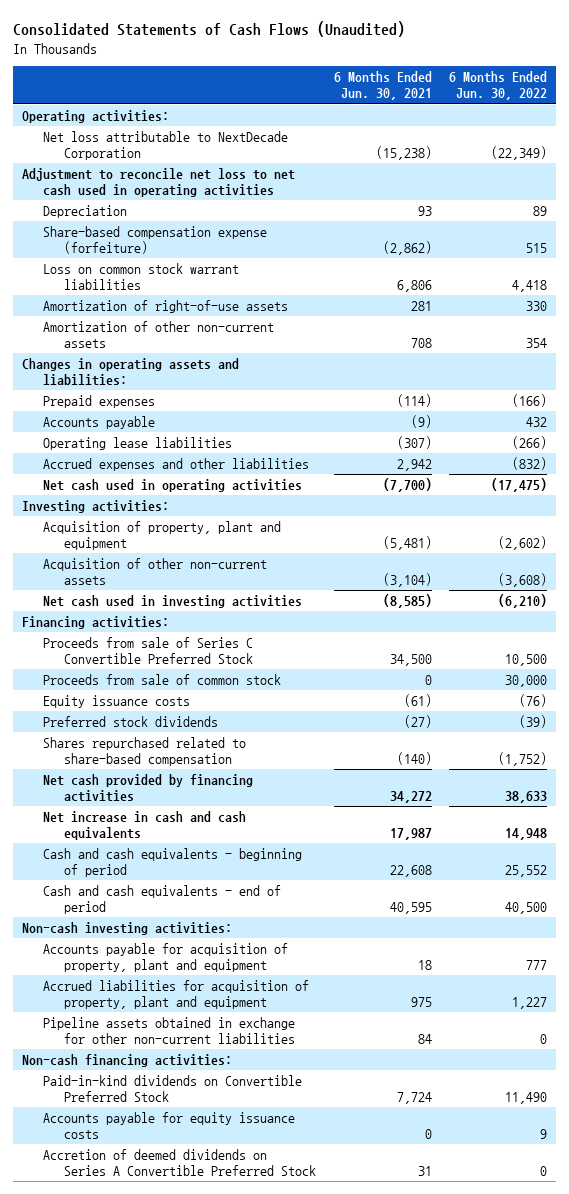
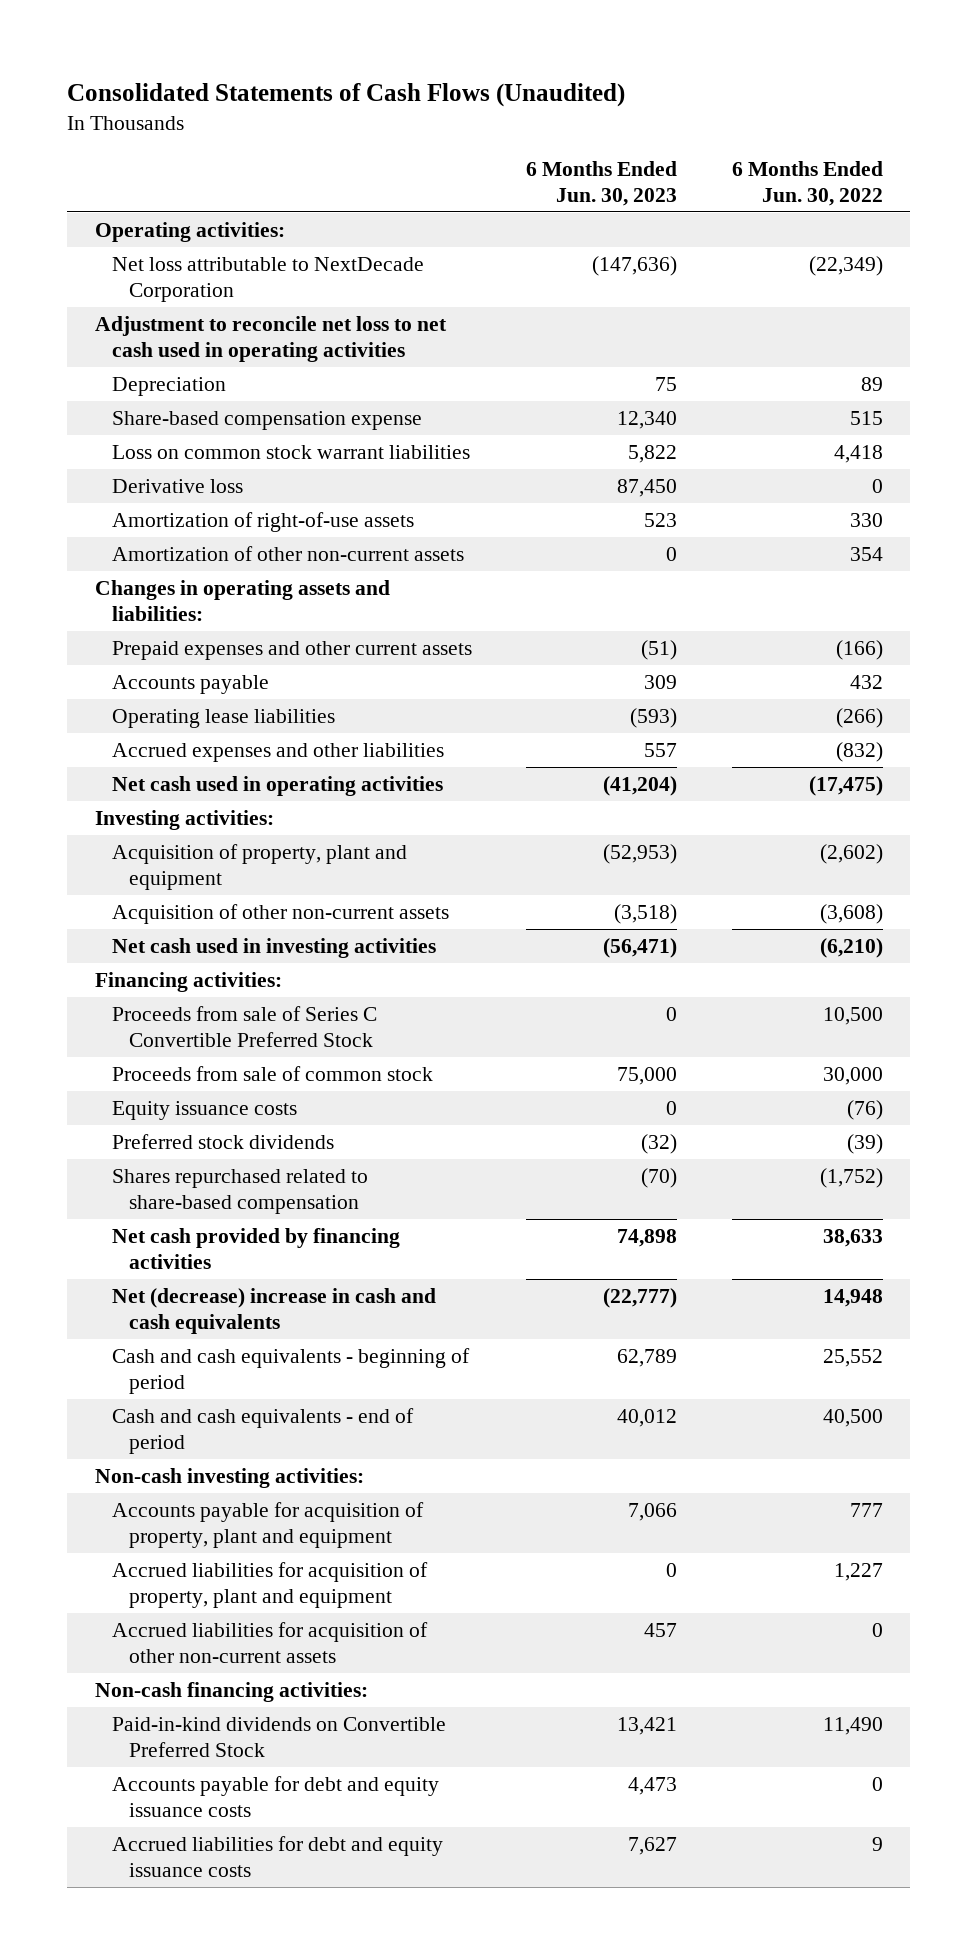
[333,71,432,101] 6 Months Ended Jun. 30, 2021 -> none
none -> [526,160,678,206] 6 Months Ended Jun. 30, 2023
[43,225,268,255] Share-based compensation expense (forfeiture) -> [111,411,422,431] Share-based compensation expense
none -> [111,479,243,494] Derivative loss
[43,394,156,408] Prepaid expenses -> [111,641,472,661] Prepaid expenses and other current assets
[43,810,247,841] Net increase in cash and cash equivalents -> [111,1288,436,1335] Net (decrease) increase in cash and cash equivalents
[43,1016,296,1045] Pipeline assets obtained in exchange for other non-current liabilities -> none
none -> [111,1622,428,1664] Accrued liabilities for acquisition of other non-current assets
[43,1148,317,1177] Accretion of deemed dividends on Series A Convertible Preferred Stock -> none
[43,1111,296,1140] Accounts payable for equity issuance costs -> [111,1776,439,1818] Accounts payable for debt and equity issuance costs
[540,1129,548,1140] 9 -> [871,1777,883,1792] 0
none -> [111,1836,443,1878] Accrued liabilities for debt and equity issuance costs

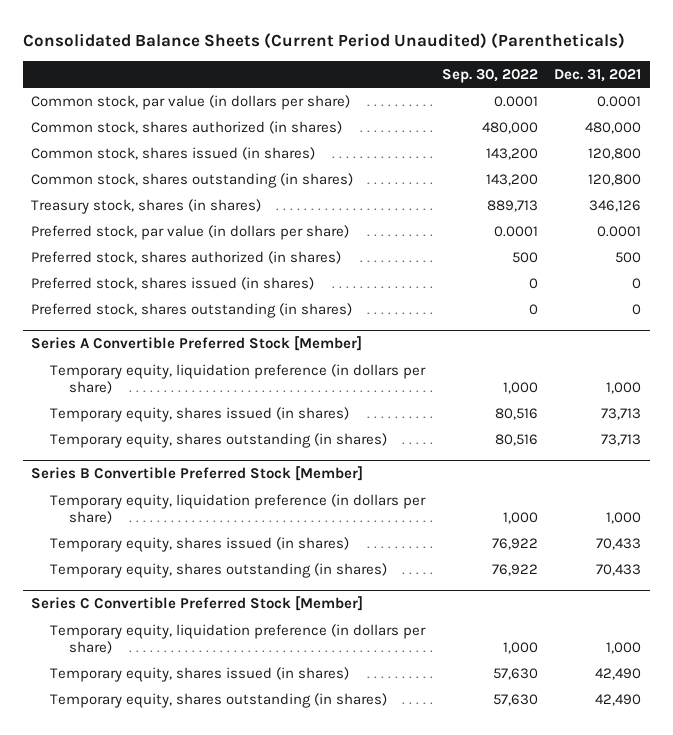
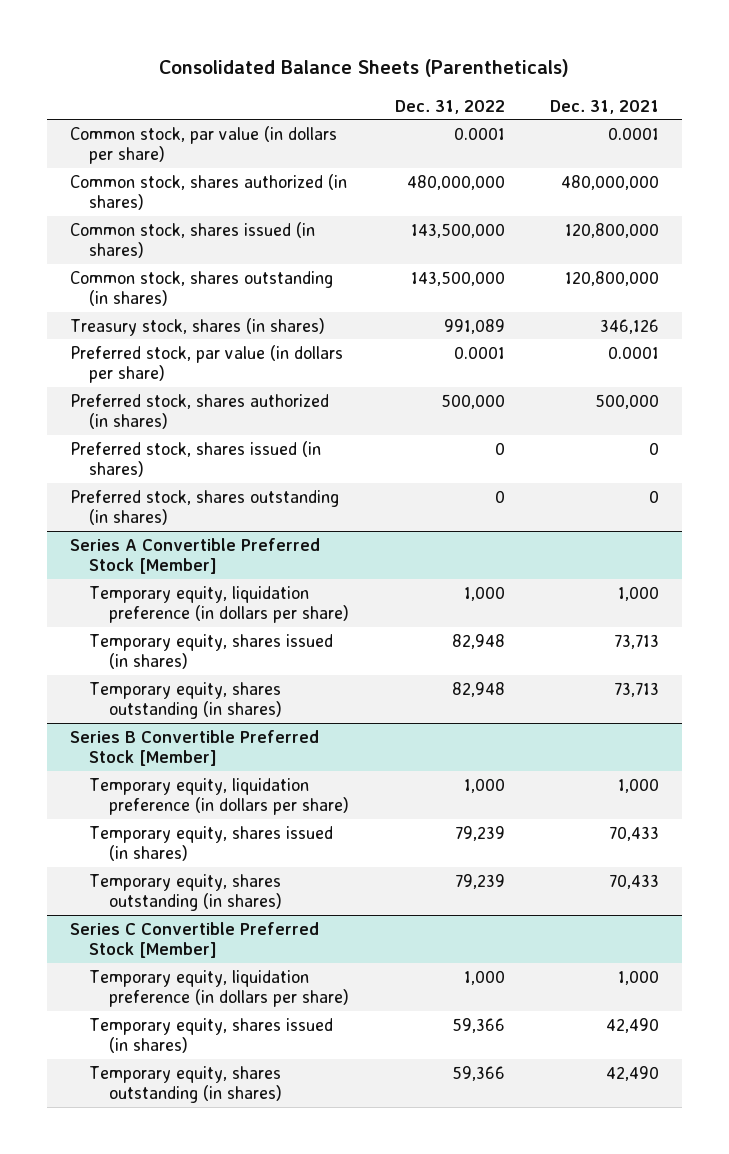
[23,33,626,50] Consolidated Balance Sheets (Current Period Unaudited) (Parentheticals) -> [159,59,570,78] Consolidated Balance Sheets (Parentheticals)
[441,68,538,83] Sep. 30, 2022 -> none
none -> [394,99,505,114] Dec. 31, 2022
[585,121,642,134] 480,000 -> [560,174,659,190] 480,000,000
[588,147,642,160] 120,800 -> [564,222,659,238] 120,800,000
[588,173,642,186] 120,800 -> [564,270,659,286] 120,800,000
[615,251,642,263] 500 -> [594,393,659,409] 500,000

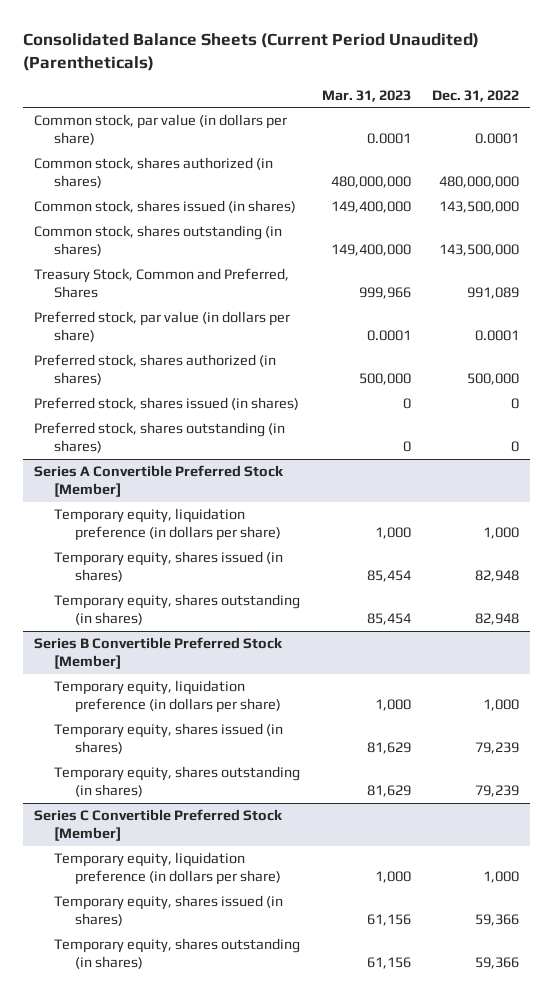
[159,59,570,78] Consolidated Balance Sheets (Parentheticals) -> [22,33,479,72] Consolidated Balance Sheets (Current Period Unaudited) (Parentheticals)
[549,99,659,114] Dec. 31, 2021 -> none
none -> [321,89,411,102] Mar. 31, 2023
[69,317,325,336] Treasury stock, shares (in shares) -> [33,268,289,298] Treasury Stock, Common and Preferred, Shares

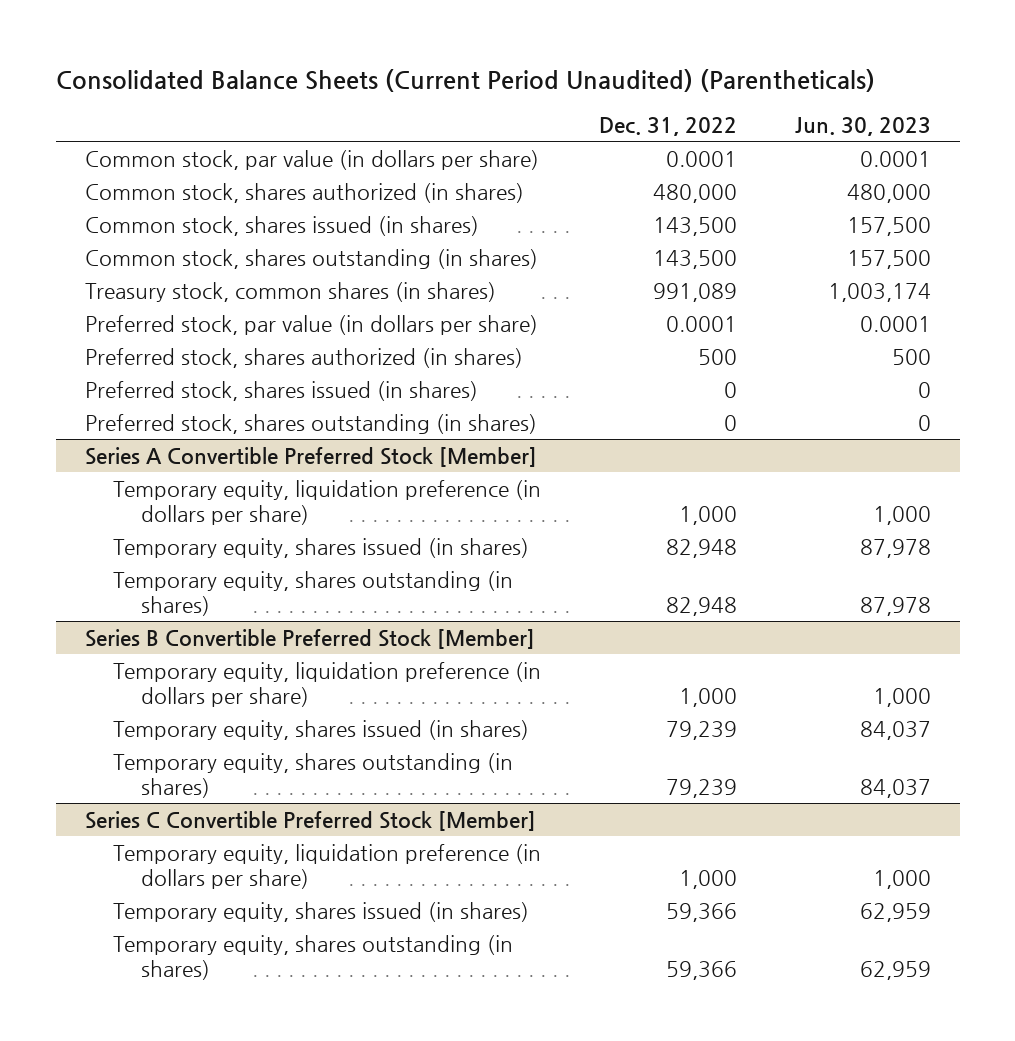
[321,89,411,102] Mar. 31, 2023 -> none
none -> [794,117,931,137] Jun. 30, 2023
[439,175,520,188] 480,000,000 -> [652,183,737,203] 480,000
[439,201,520,214] 143,500,000 -> [652,216,737,236] 143,500
[439,243,520,256] 143,500,000 -> [652,249,737,269] 143,500
[33,268,289,298] Treasury Stock, Common and Preferred, Shares -> [84,281,496,302] Treasury stock, common shares (in shares)
[467,372,520,385] 500,000 -> [697,348,737,365] 500

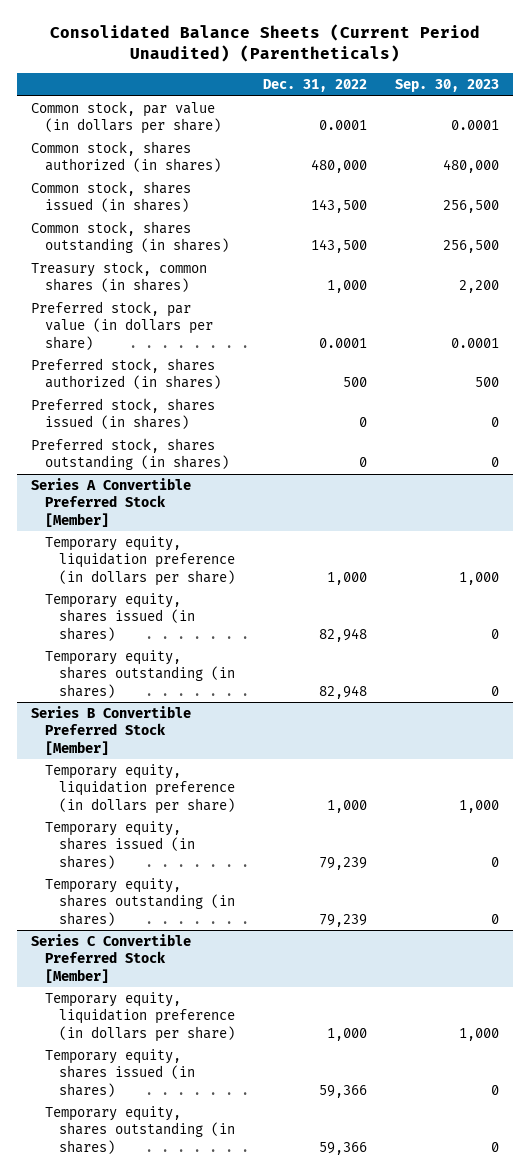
[794,117,931,137] Jun. 30, 2023 -> none
none -> [395,79,500,93] Sep. 30, 2023
[652,282,737,302] 991,089 -> [326,280,367,294] 1,000

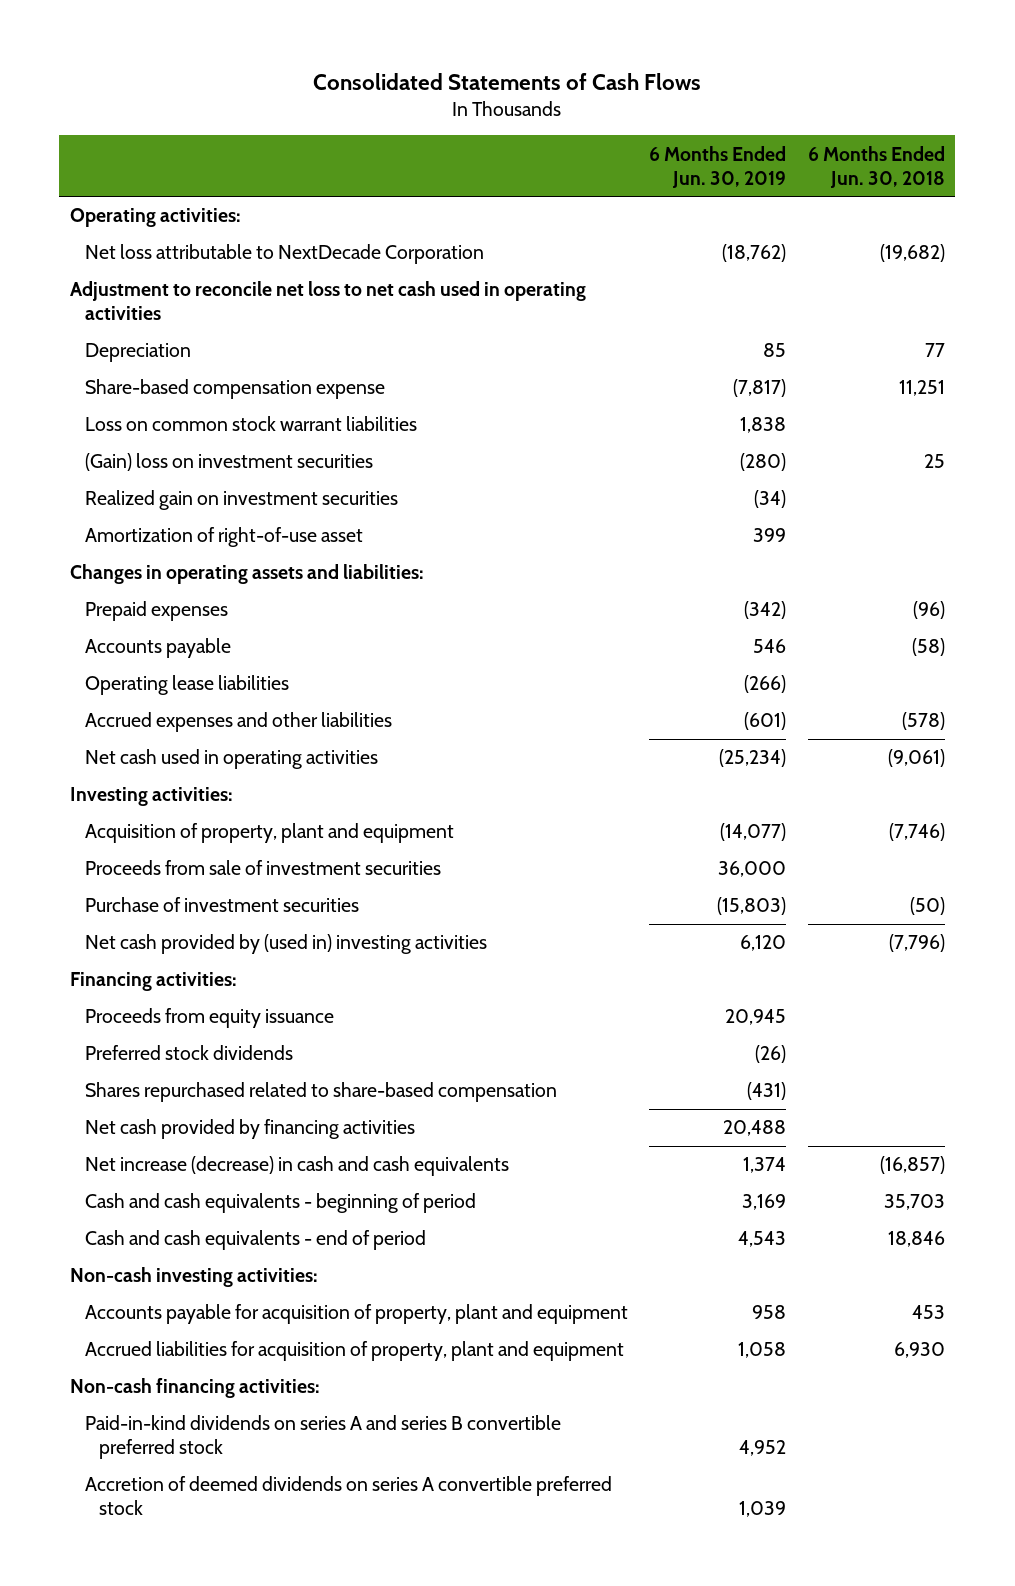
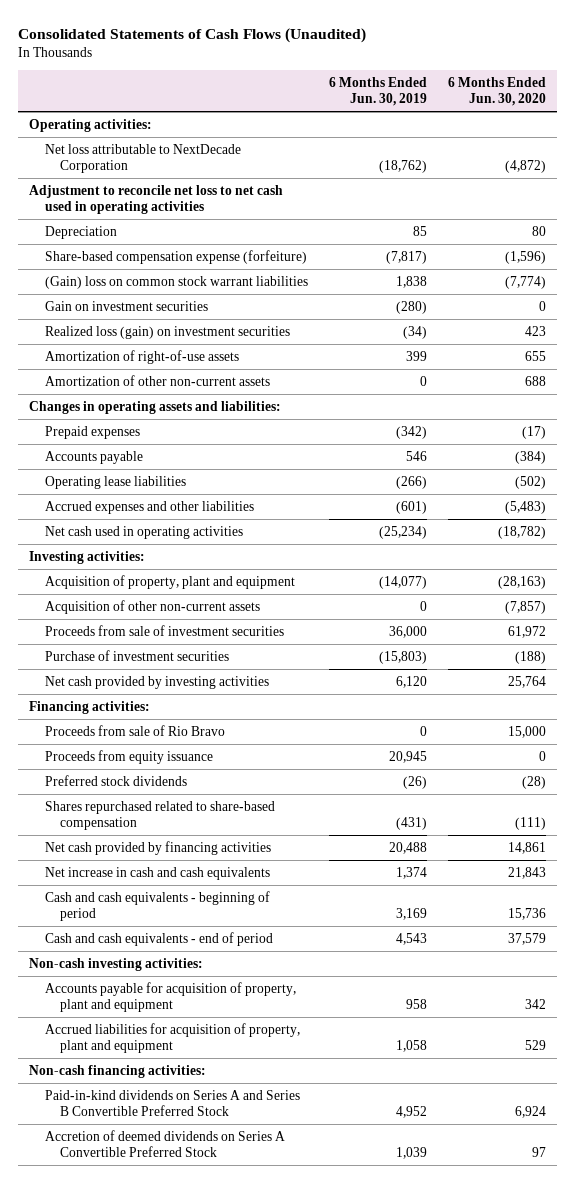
[313,72,702,90] Consolidated Statements of Cash Flows -> [17,27,366,43] Consolidated Statements of Cash Flows (Unaudited)
[807,145,945,188] 6 Months Ended Jun. 30, 2018 -> none
none -> [448,76,547,107] 6 Months Ended Jun. 30, 2020
[84,379,385,400] Share-based compensation expense -> [44,249,307,264] Share-based compensation expense (forfeiture)
[84,416,417,432] Loss on common stock warrant liabilities -> [44,275,308,289] (Gain) loss on common stock warrant liabilities
[84,453,373,472] (Gain) loss on investment securities -> [44,300,208,311] Gain on investment securities
[84,490,398,511] Realized gain on investment securities -> [44,325,290,339] Realized loss (gain) on investment securities
[84,527,363,548] Amortization of right-of-use asset -> [44,349,239,364] Amortization of right-of-use assets
none -> [44,374,270,386] Amortization of other non-current assets
none -> [44,599,260,614] Acquisition of other non-current assets
[84,934,487,955] Net cash provided by (used in) investing activities -> [44,675,269,689] Net cash provided by investing activities
none -> [44,724,225,736] Proceeds from sale of Rio Bravo
[84,1156,509,1177] Net increase (decrease) in cash and cash equivalents -> [44,866,270,880] Net increase in cash and cash equivalents
[84,1415,561,1460] Paid-in-kind dividends on series A and series B convertible preferred stock -> [44,1089,300,1117] Paid-in-kind dividends on Series A and Series B Convertible Preferred Stock
[84,1476,612,1516] Accretion of deemed dividends on series A convertible preferred stock -> [44,1129,285,1158] Accretion of deemed dividends on Series A Convertible Preferred Stock

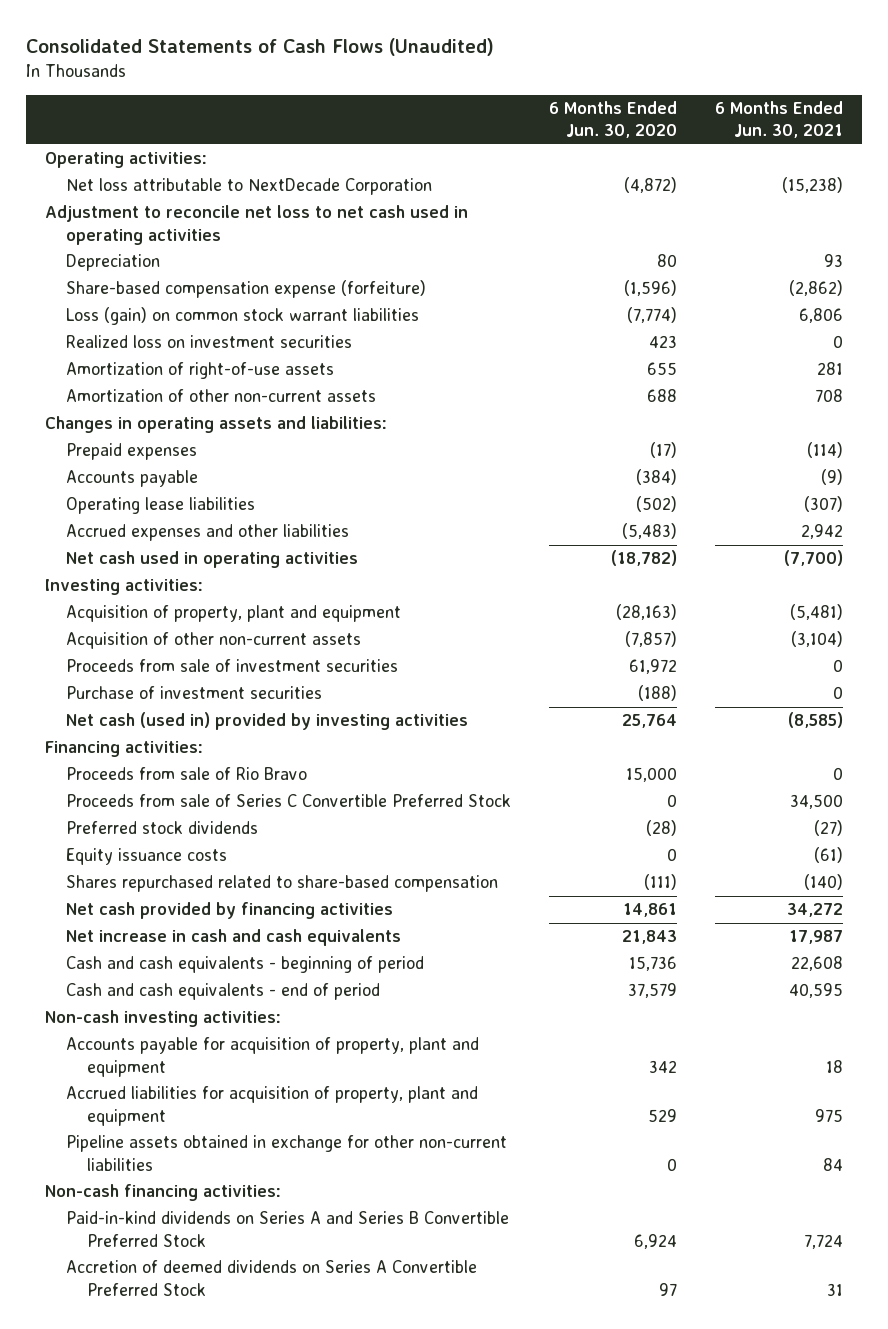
[328,76,427,107] 6 Months Ended Jun. 30, 2019 -> none
none -> [715,101,844,139] 6 Months Ended Jun. 30, 2021
[44,300,208,311] Gain on investment securities -> none
[44,275,308,289] (Gain) loss on common stock warrant liabilities -> [65,307,419,326] Loss (gain) on common stock warrant liabilities
[44,325,290,339] Realized loss (gain) on investment securities -> [65,335,352,349] Realized loss on investment securities
[44,675,269,689] Net cash provided by investing activities -> [65,712,468,731] Net cash (used in) provided by investing activities
[44,749,213,764] Proceeds from equity issuance -> [65,794,511,808] Proceeds from sale of Series C Convertible Preferred Stock
none -> [65,848,227,866] Equity issuance costs
none -> [65,1135,507,1171] Pipeline assets obtained in exchange for other non-current liabilities

